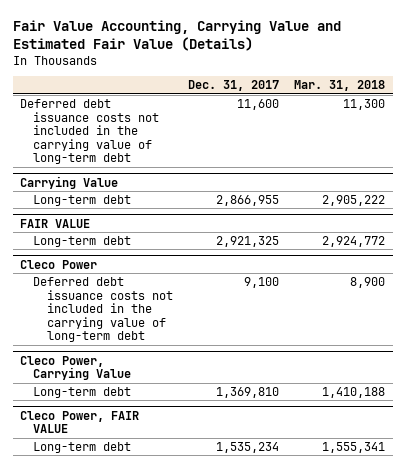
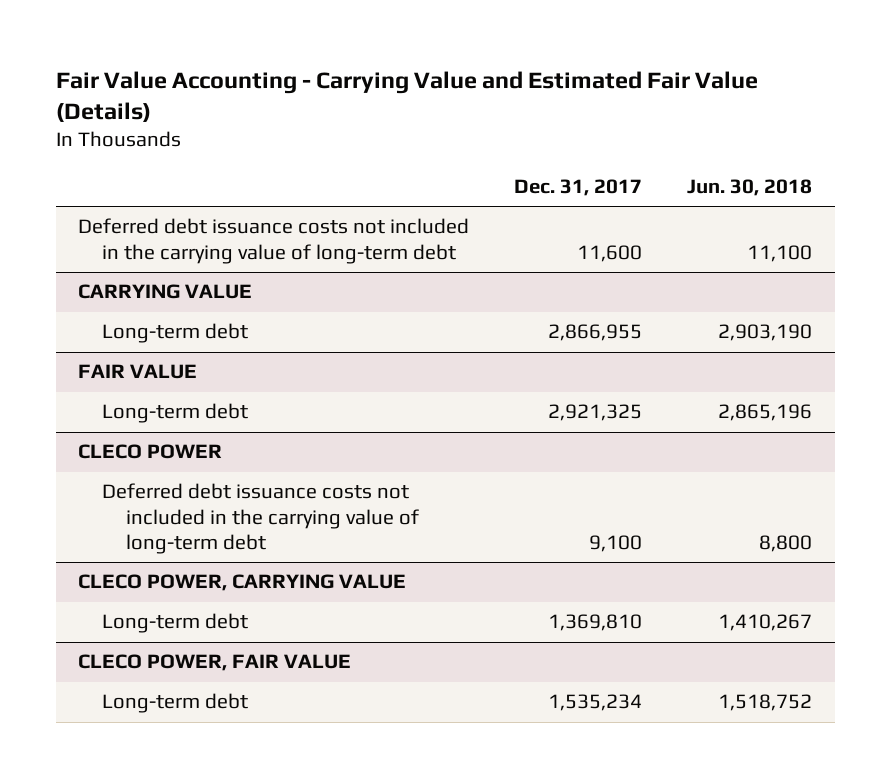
[12,19,341,51] Fair Value Accounting, Carrying Value and Estimated Fair Value (Details) -> [55,70,758,123] Fair Value Accounting - Carrying Value and Estimated Fair Value (Details)
[294,80,386,92] Mar. 31, 2018 -> none
none -> [687,179,813,197] Jun. 30, 2018
[20,175,119,189] Carrying Value -> [78,284,253,300] CARRYING VALUE
[20,259,98,269] Cleco Power -> [78,444,223,460] CLECO POWER
[20,355,132,381] Cleco Power, Carrying Value -> [78,574,407,592] CLECO POWER, CARRYING VALUE
[20,410,140,434] Cleco Power, FAIR VALUE -> [78,654,352,672] CLECO POWER, FAIR VALUE

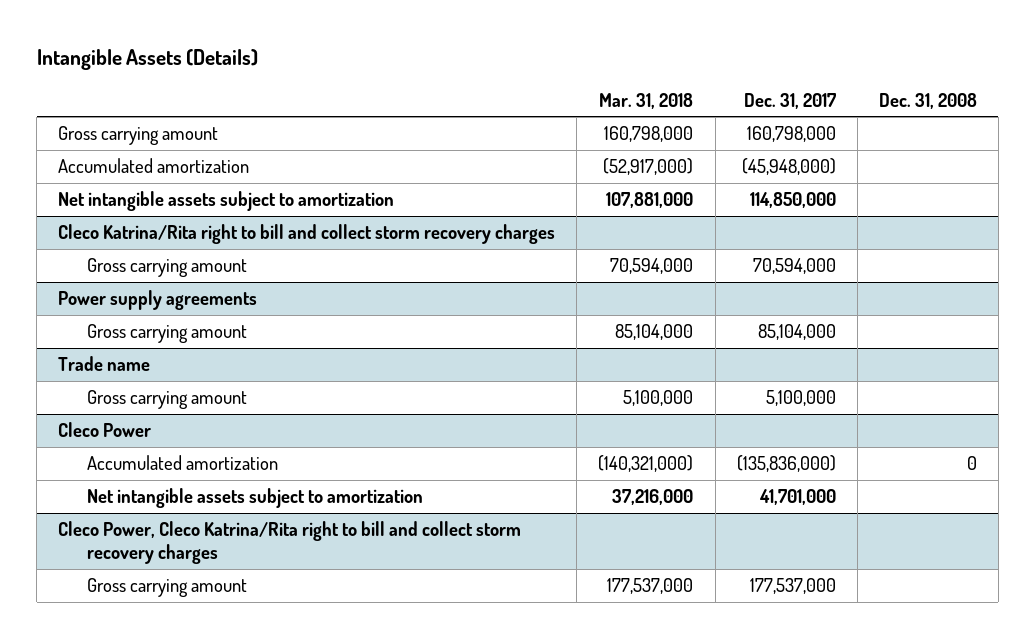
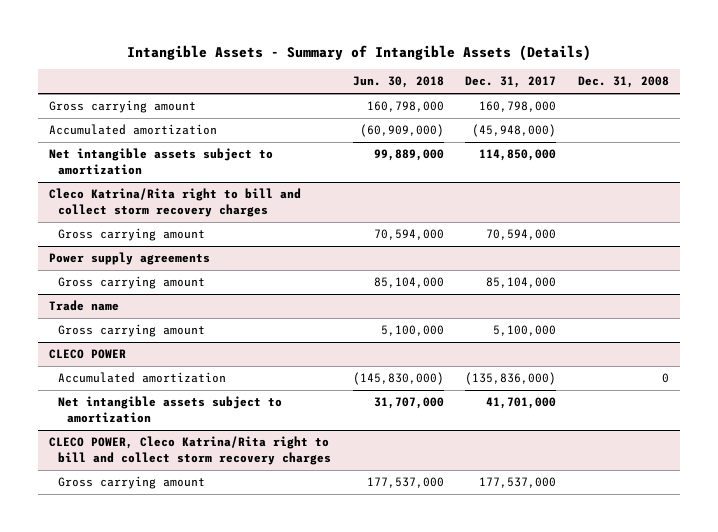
[36,49,258,71] Intangible Assets (Details) -> [126,44,591,61] Intangible Assets - Summary of Intangible Assets (Details)
[599,92,694,109] Mar. 31, 2018 -> none
none -> [352,76,444,89] Jun. 30, 2018
[58,422,152,438] Cleco Power -> [49,349,127,360] CLECO POWER
[58,521,522,565] Cleco Power, Cleco Katrina/Rita right to bill and collect storm recovery charges -> [49,436,331,465] CLECO POWER, Cleco Katrina/Rita right to bill and collect storm recovery charges

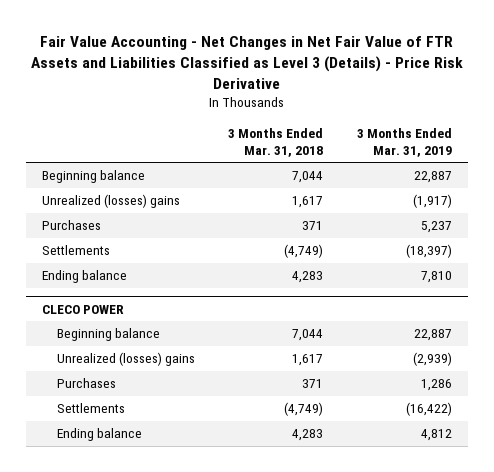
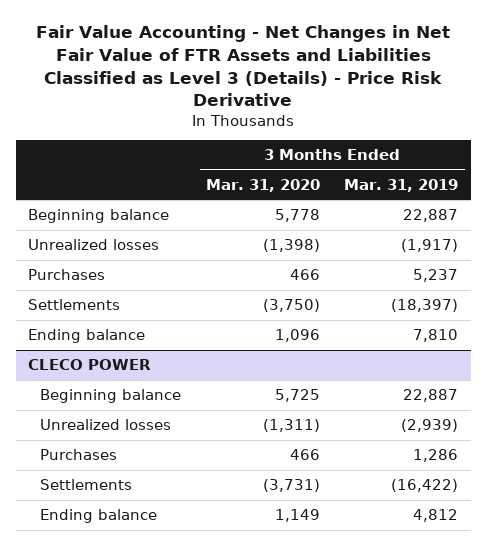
[228,127,324,157] 3 Months Ended Mar. 31, 2018 -> none
none -> [205,178,320,192] Mar. 31, 2020
[42,194,181,209] Unrealized (losses) gains -> [28,239,160,251] Unrealized losses
[56,352,195,367] Unrealized (losses) gains -> [40,419,172,431] Unrealized losses

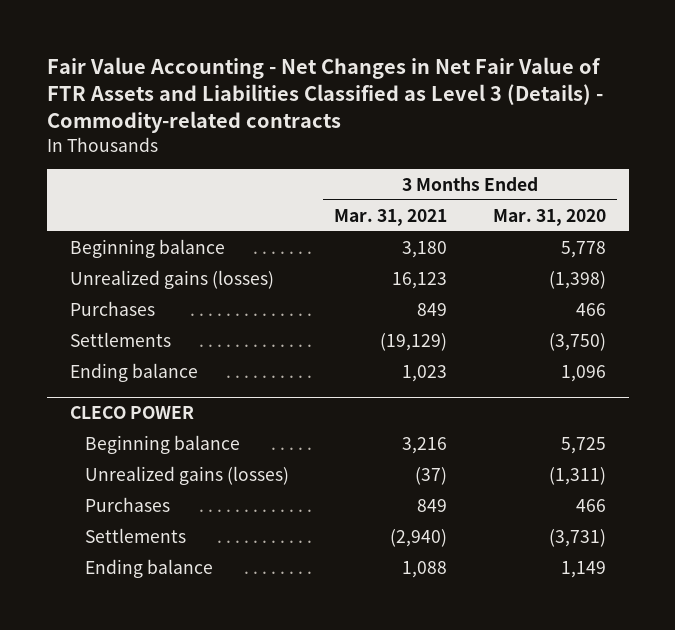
[36,25,451,107] Fair Value Accounting - Net Changes in Net Fair Value of FTR Assets and Liabilities Classified as Level 3 (Details) - Price Risk Derivative -> [46,56,603,134] Fair Value Accounting - Net Changes in Net Fair Value of FTR Assets and Liabilities Classified as Level 3 (Details) - Commodity-related contracts
[344,178,459,192] Mar. 31, 2019 -> none
none -> [334,208,448,226] Mar. 31, 2021
[28,239,160,251] Unrealized losses -> [69,269,274,289] Unrealized gains (losses)
[40,419,172,431] Unrealized losses -> [84,465,289,485] Unrealized gains (losses)

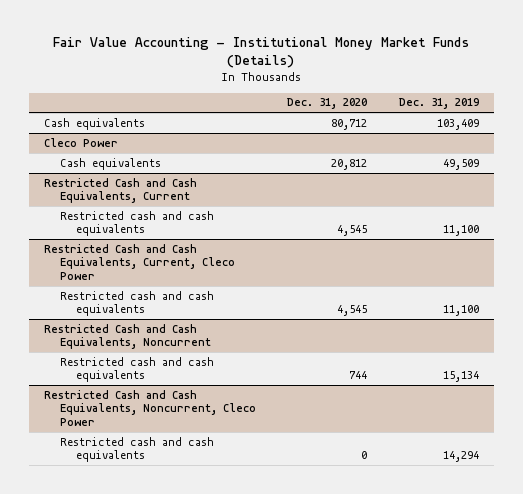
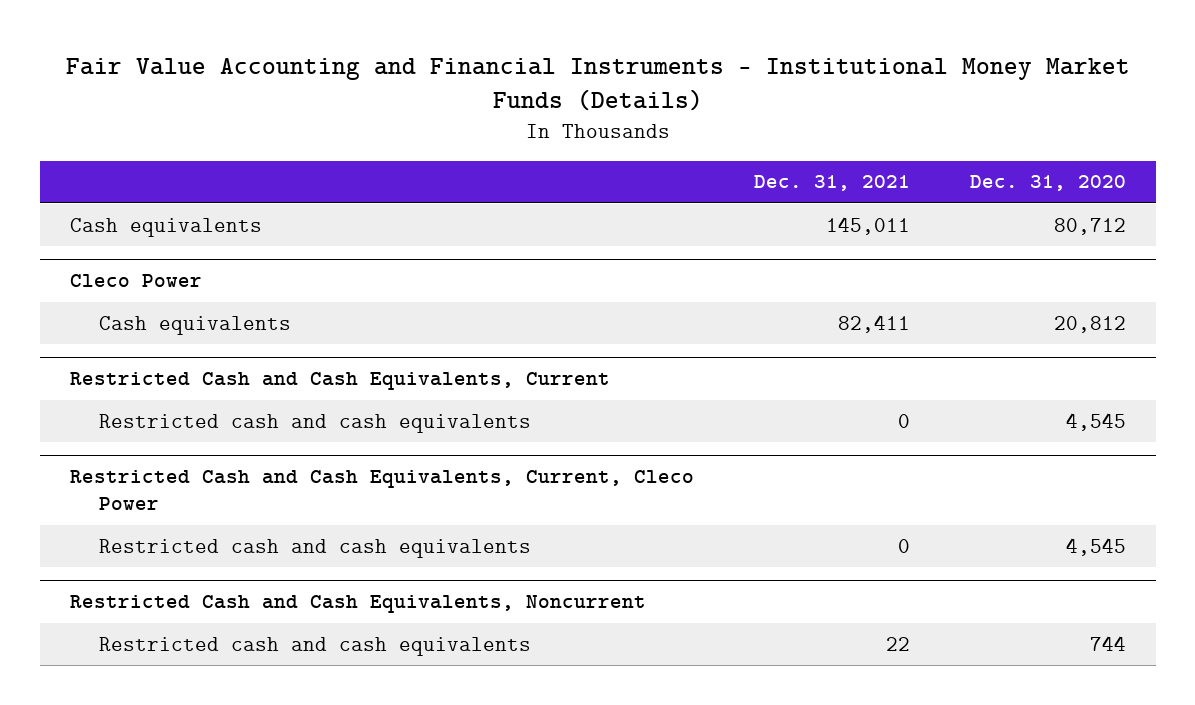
[53,36,470,69] Fair Value Accounting - Institutional Money Market Funds (Details) -> [65,57,1130,112] Fair Value Accounting and Financial Instruments - Institutional Money Market Funds (Details)
[398,98,479,110] Dec. 31, 2019 -> none
none -> [753,175,910,192] Dec. 31, 2021
[44,389,257,426] Restricted Cash and Cash Equivalents, Noncurrent, Cleco Power -> none
[60,436,215,463] Restricted cash and cash equivalents -> none

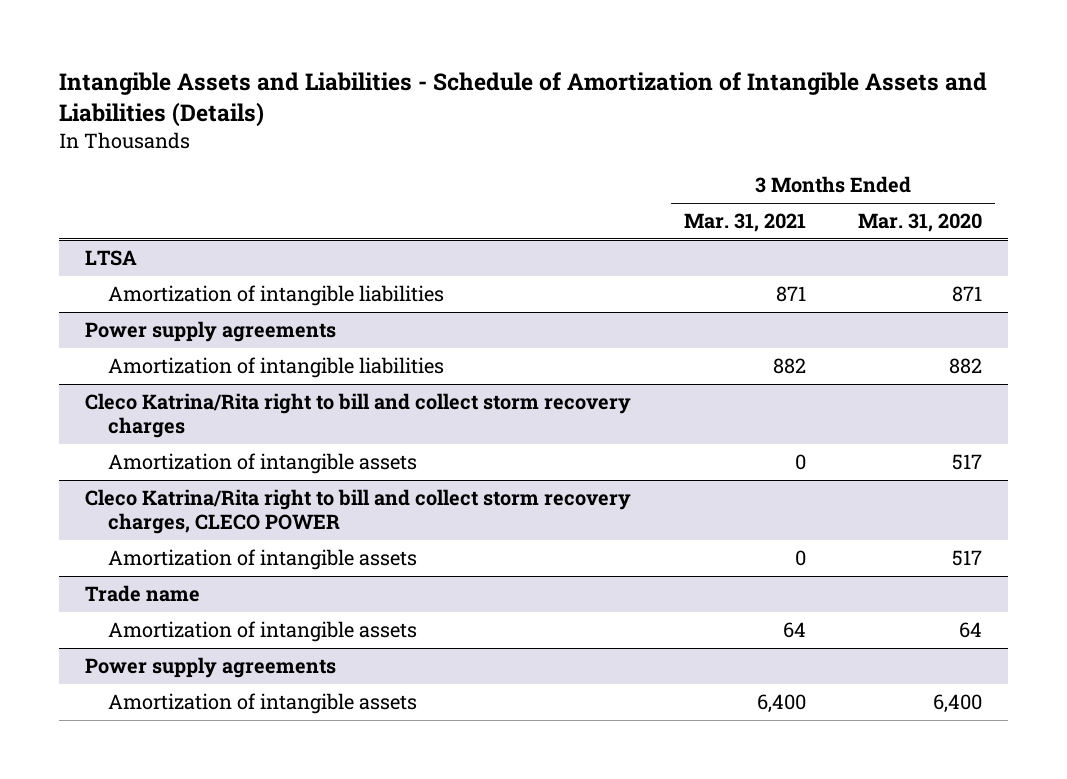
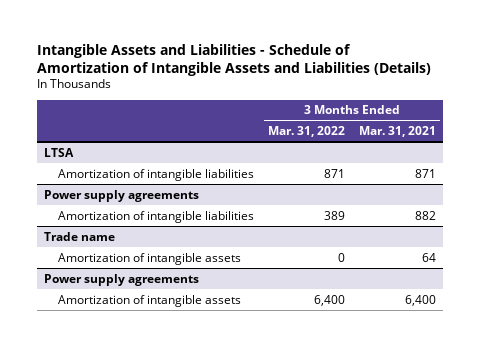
[858,212,983,232] Mar. 31, 2020 -> none
none -> [268,126,346,138] Mar. 31, 2022
[85,392,632,439] Cleco Katrina/Rita right to bill and collect storm recovery charges -> none
[107,452,417,474] Amortization of intangible assets -> none
[85,488,632,535] Cleco Katrina/Rita right to bill and collect storm recovery charges, CLECO POWER -> none
[107,548,417,570] Amortization of intangible assets -> none

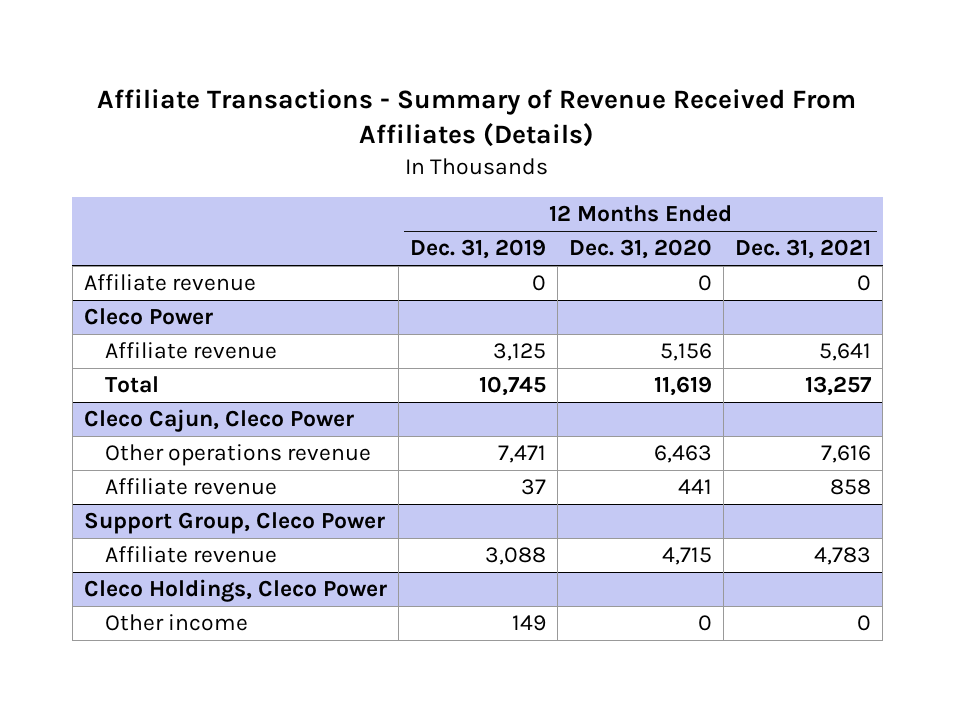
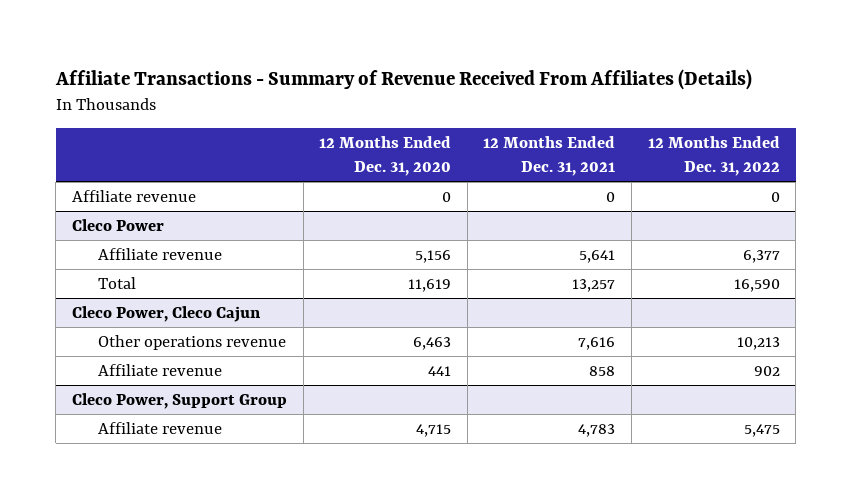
[409,239,546,260] Dec. 31, 2019 -> none
none -> [647,136,780,177] 12 Months Ended Dec. 31, 2022
[83,409,354,433] Cleco Cajun, Cleco Power -> [72,305,262,322] Cleco Power, Cleco Cajun
[83,512,385,535] Support Group, Cleco Power -> [72,392,288,409] Cleco Power, Support Group
[83,579,387,603] Cleco Holdings, Cleco Power -> none
[104,614,248,632] Other income -> none

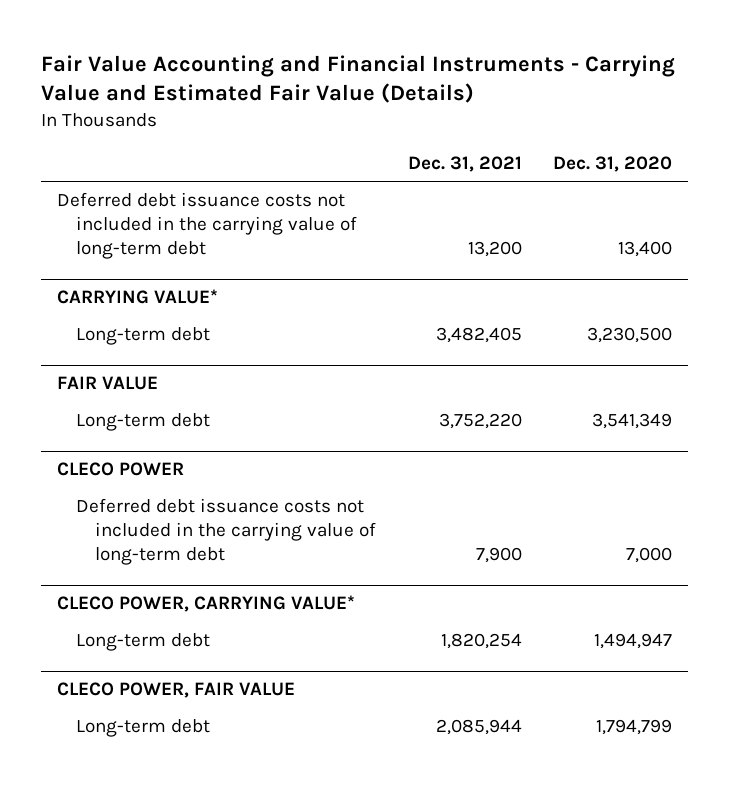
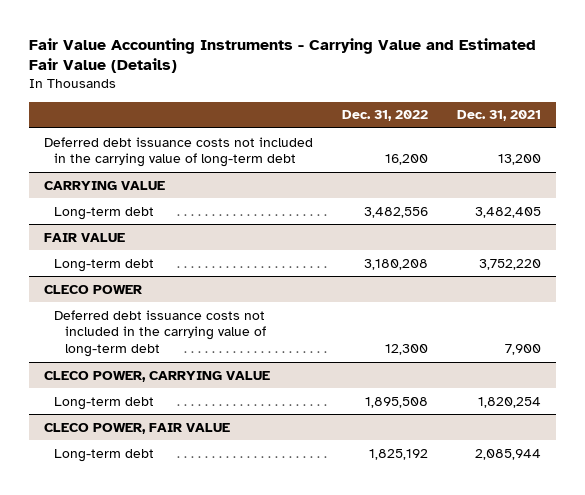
[41,54,676,104] Fair Value Accounting and Financial Instruments - Carrying Value and Estimated Fair Value (Details) -> [29,37,537,74] Fair Value Accounting Instruments - Carrying Value and Estimated Fair Value (Details)
[553,156,673,173] Dec. 31, 2020 -> none
none -> [342,110,429,122] Dec. 31, 2022
[56,289,218,305] CARRYING VALUE* -> [43,180,165,190] CARRYING VALUE
[56,595,355,613] CLECO POWER, CARRYING VALUE* -> [43,370,270,382] CLECO POWER, CARRYING VALUE

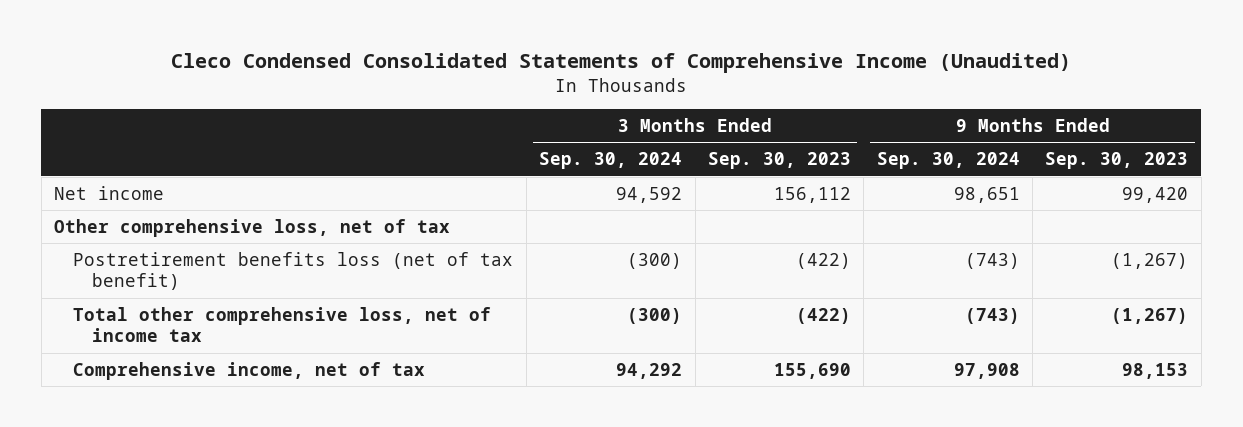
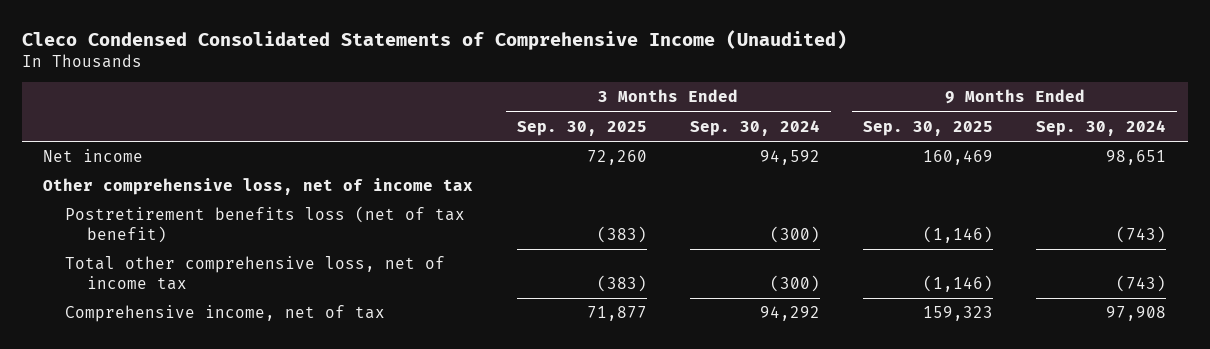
[707,152,851,170] Sep. 30, 2023 -> none
[1045,152,1189,170] Sep. 30, 2023 -> none
none -> [516,120,647,136] Sep. 30, 2025
none -> [862,120,993,136] Sep. 30, 2025
[54,218,451,237] Other comprehensive loss, net of tax -> [43,178,474,196] Other comprehensive loss, net of income tax

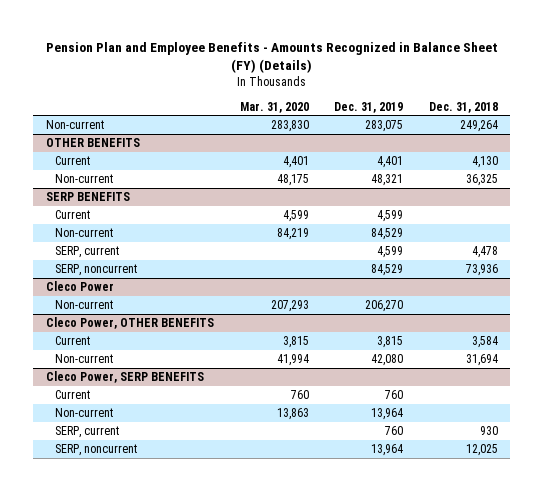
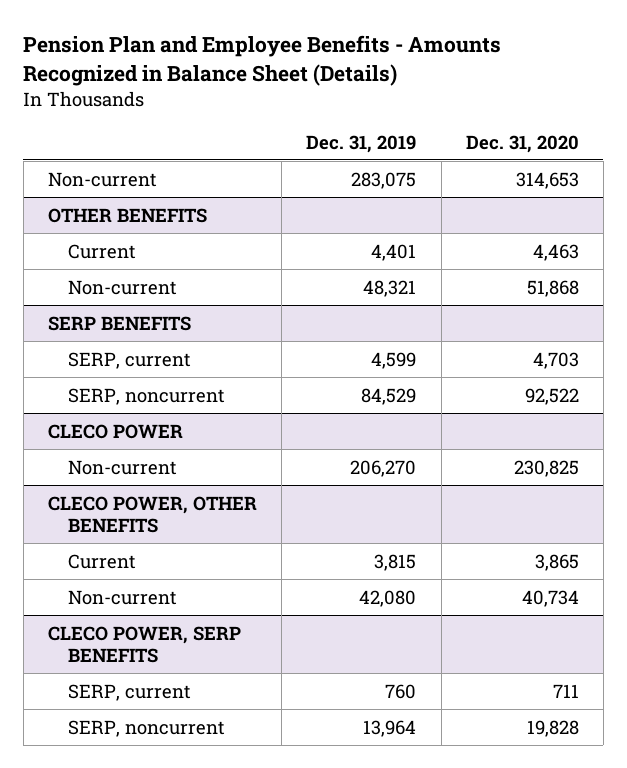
[45,41,498,73] Pension Plan and Employee Benefits - Amounts Recognized in Balance Sheet (FY) (Details) -> [23,35,502,86] Pension Plan and Employee Benefits - Amounts Recognized in Balance Sheet (Details)
[239,101,309,113] Mar. 31, 2020 -> none
[428,101,498,113] Dec. 31, 2018 -> none
none -> [465,134,579,153] Dec. 31, 2020
[55,209,91,219] Current -> none
[55,227,114,237] Non-current -> none
[46,280,115,291] Cleco Power -> [48,423,184,439] CLECO POWER
[46,316,215,329] Cleco Power, OTHER BENEFITS -> [48,495,258,533] CLECO POWER, OTHER BENEFITS
[55,389,91,399] Current -> none
[55,407,114,417] Non-current -> none
[46,370,205,383] Cleco Power, SERP BENEFITS -> [48,625,242,663] CLECO POWER, SERP BENEFITS

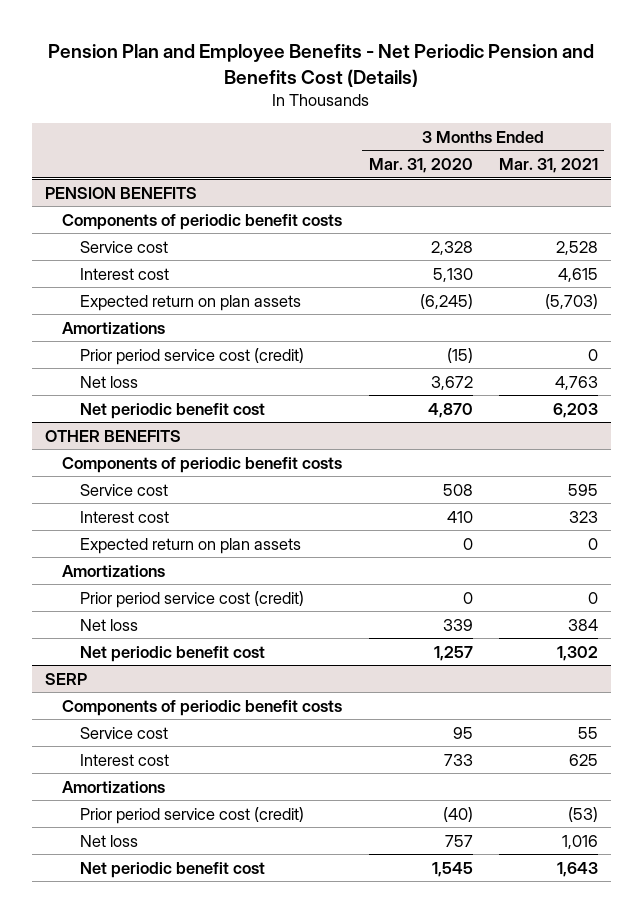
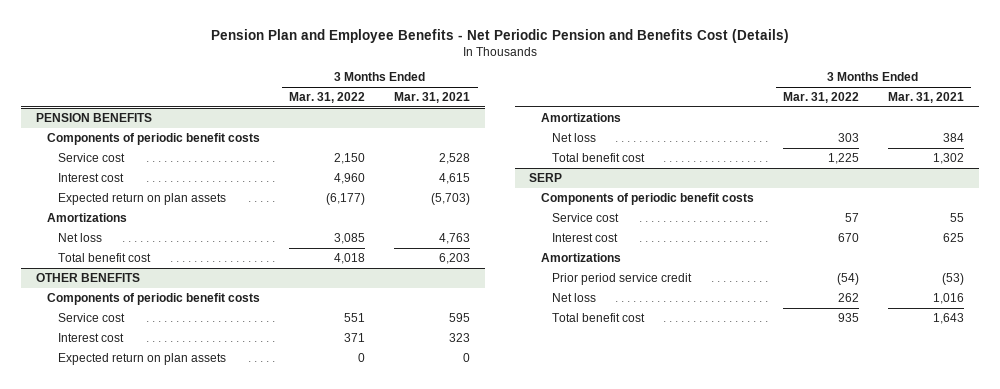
[368,158,473,174] Mar. 31, 2020 -> none
none -> [289,91,366,103] Mar. 31, 2022
[79,347,304,365] Prior period service cost (credit) -> none
[79,402,265,419] Net periodic benefit cost -> [58,252,152,262] Total benefit cost
[79,590,304,608] Prior period service cost (credit) -> none
[79,645,265,662] Net periodic benefit cost -> [552,152,646,162] Total benefit cost
[79,806,304,824] Prior period service cost (credit) -> [552,272,693,285] Prior period service credit
[79,861,265,878] Net periodic benefit cost -> [552,312,646,322] Total benefit cost

